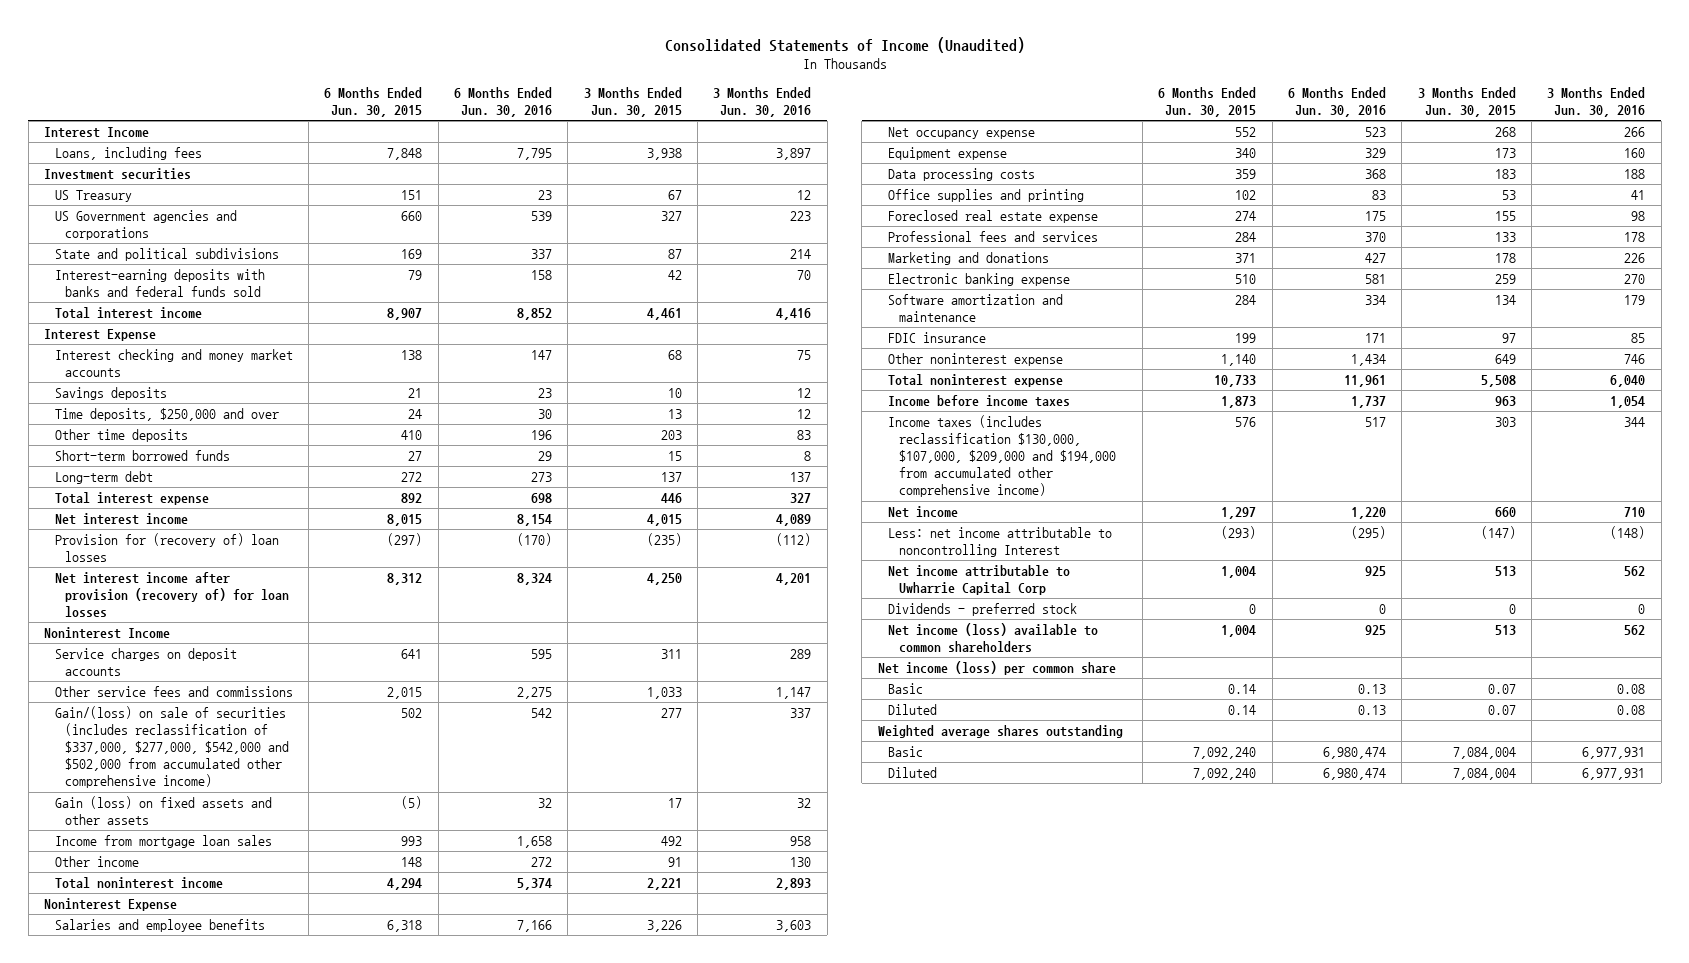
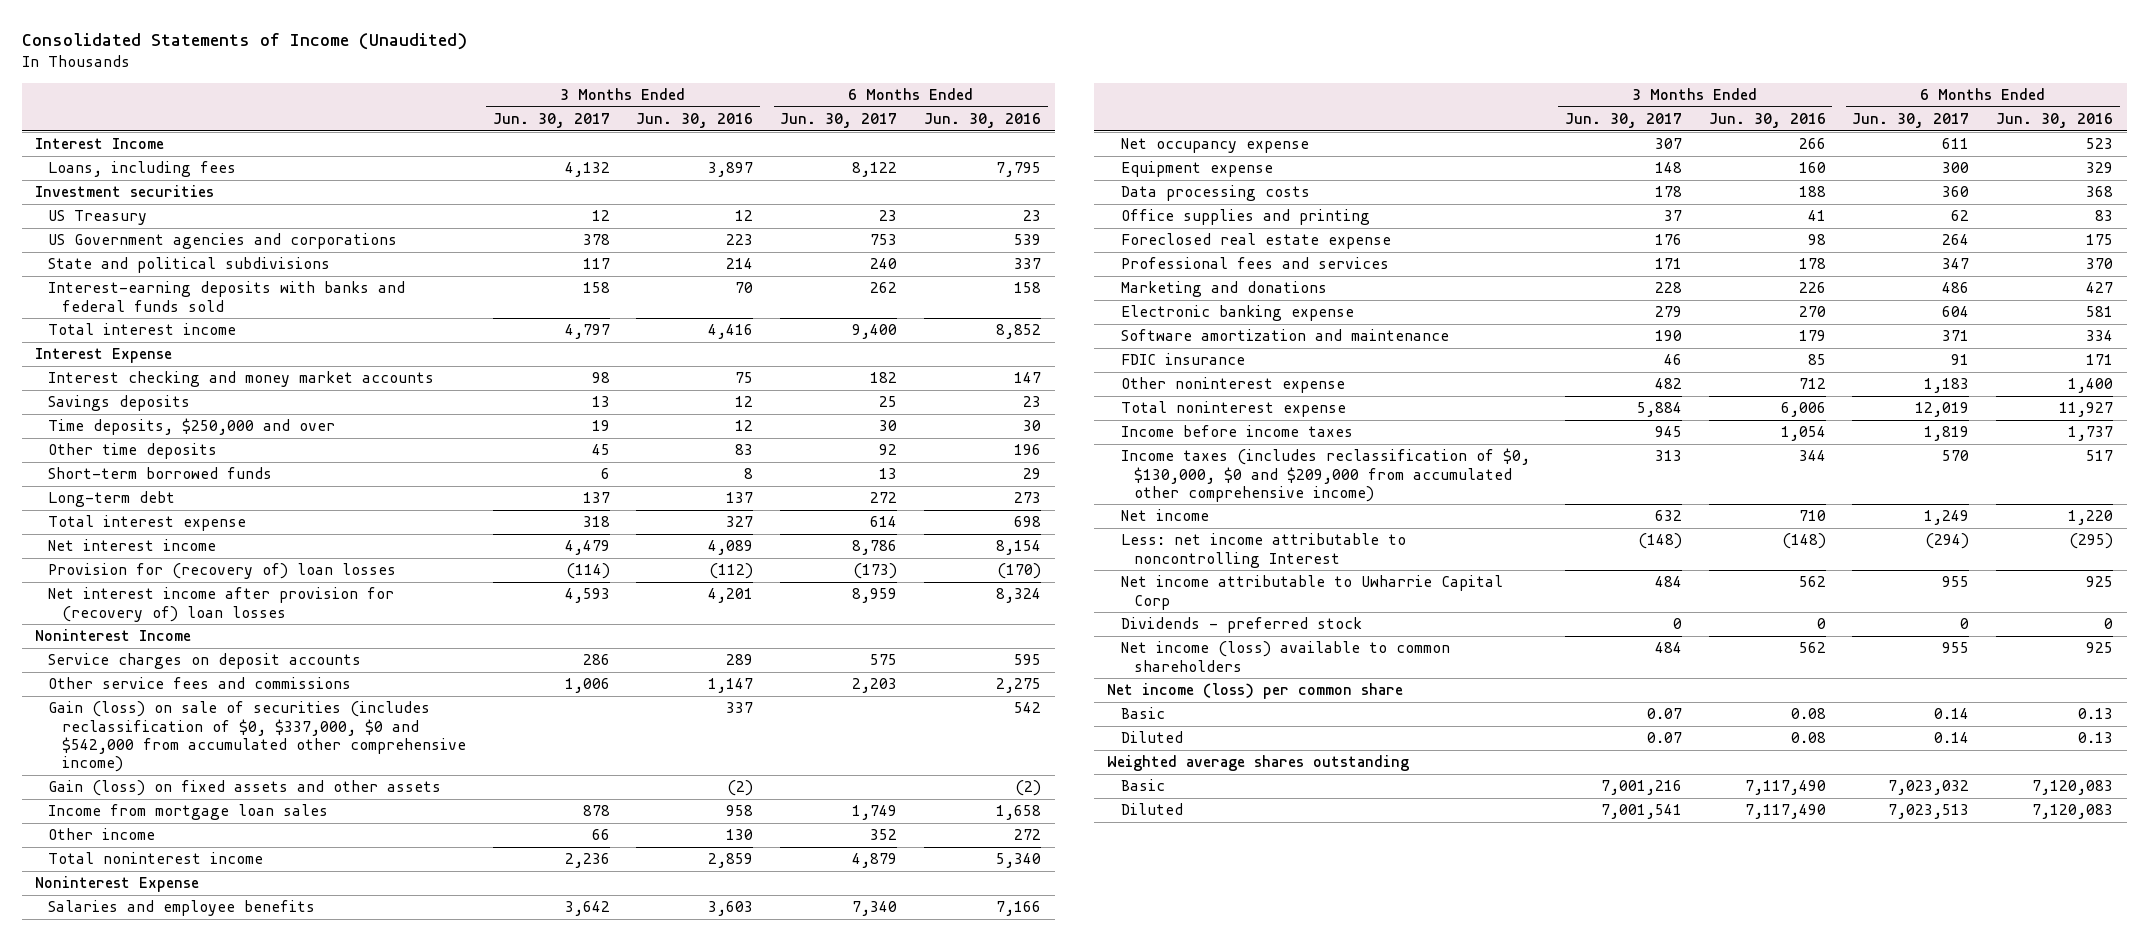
[324,87,423,118] 6 Months Ended Jun. 30, 2015 -> none
[583,87,682,118] 3 Months Ended Jun. 30, 2015 -> none
none -> [492,113,610,129] Jun. 30, 2017
none -> [780,113,898,129] Jun. 30, 2017
[54,571,290,618] Net interest income after provision (recovery of) for loan losses -> [48,587,395,622] Net interest income after provision for (recovery of) loan losses
[54,705,290,789] Gain/(loss) on sale of securities (includes reclassification of $337,000, $277,000, $542,000 and $502,000 from accumulated other comprehensive income) -> [48,701,466,773] Gain (loss) on sale of securities (includes reclassification of $0, $337,000, $0 and $542,000 from accumulated other comprehensive income)
[538,797,553,808] 32 -> [1015,780,1042,797] (2)
[797,797,812,808] 32 -> [727,780,754,797] (2)
[517,877,553,890] 5,374 -> [996,853,1042,869] 5,340
[776,877,812,890] 2,893 -> [708,853,754,869] 2,859
[1350,353,1386,366] 1,434 -> [2068,378,2114,394] 1,400
[1624,353,1646,364] 746 -> [1798,378,1826,390] 712
[1343,374,1386,387] 11,961 -> [2059,402,2114,418] 11,927
[1610,374,1646,387] 6,040 -> [1780,402,1826,418] 6,006
[888,414,1117,498] Income taxes (includes reclassification $130,000, $107,000, $209,000 and $194,000 from accumulated other comprehensive income) -> [1120,448,1530,502] Income taxes (includes reclassification of $0, $130,000, $0 and $209,000 from accumulated other comprehensive income)
[1322,746,1386,759] 6,980,474 -> [2032,780,2114,796] 7,120,083
[1582,746,1646,759] 6,977,931 -> [1744,780,1826,796] 7,117,490
[1322,767,1386,780] 6,980,474 -> [2032,804,2114,820] 7,120,083
[1582,767,1646,780] 6,977,931 -> [1744,804,1826,820] 7,117,490

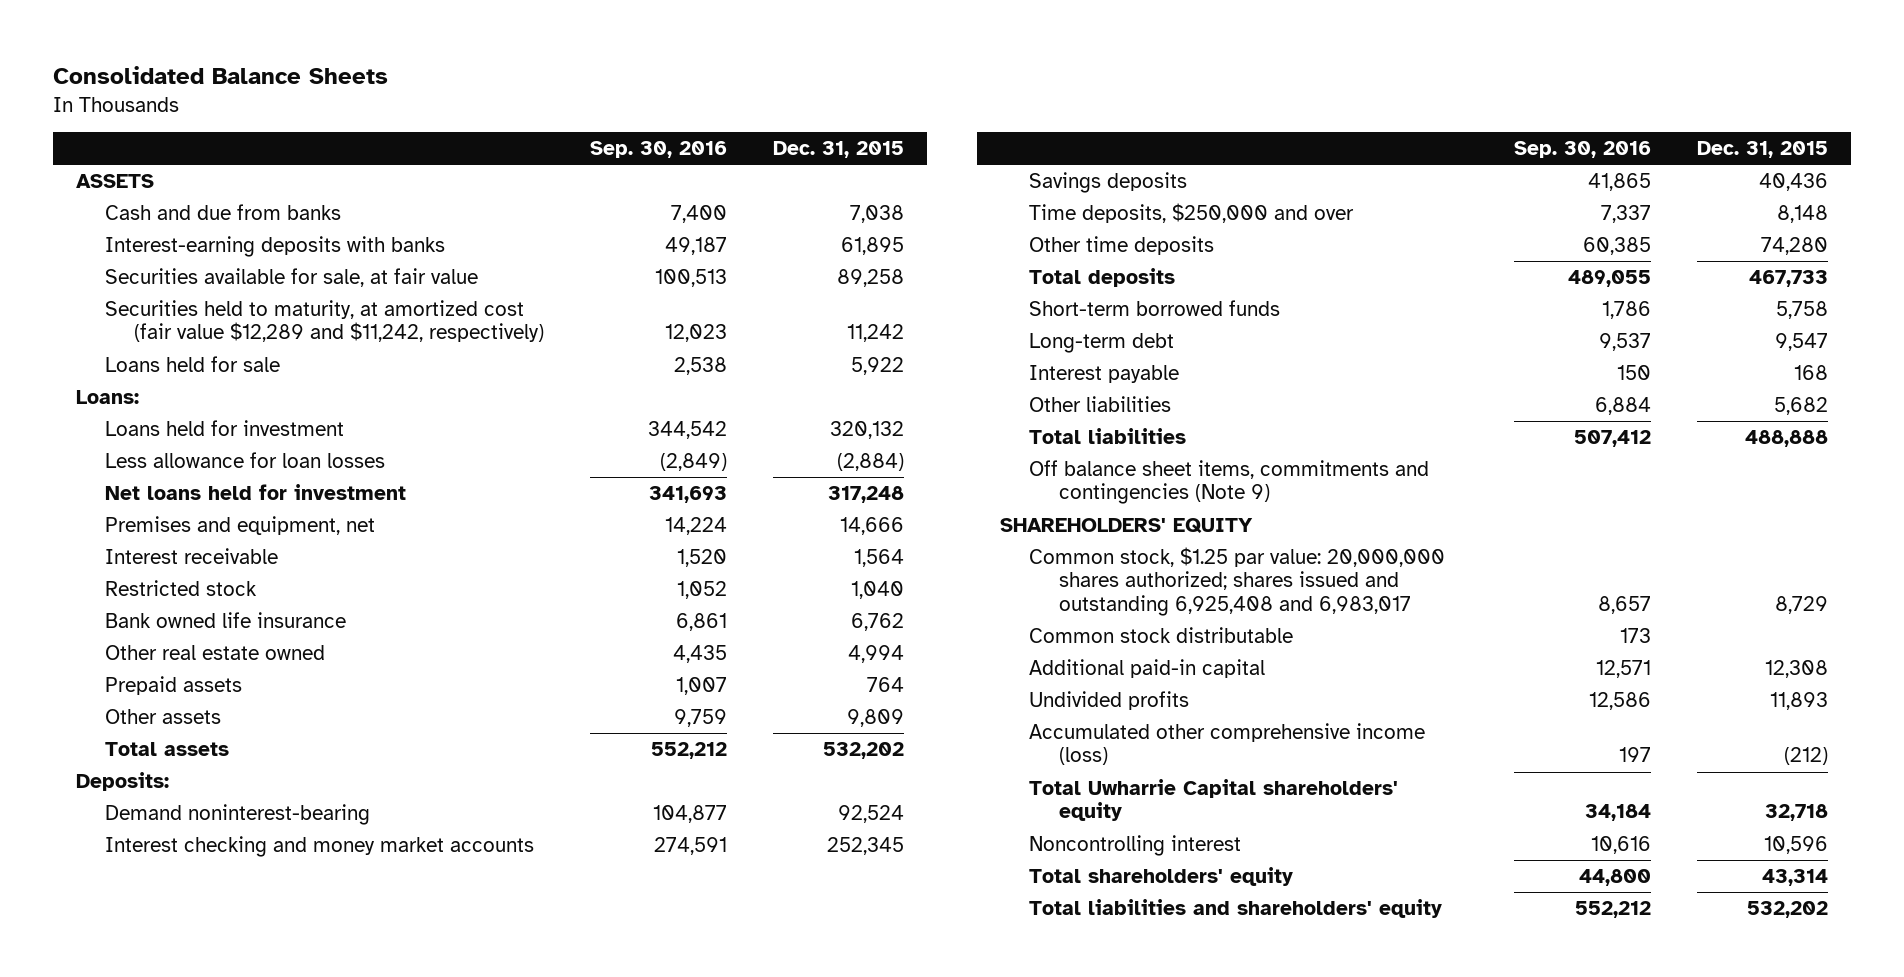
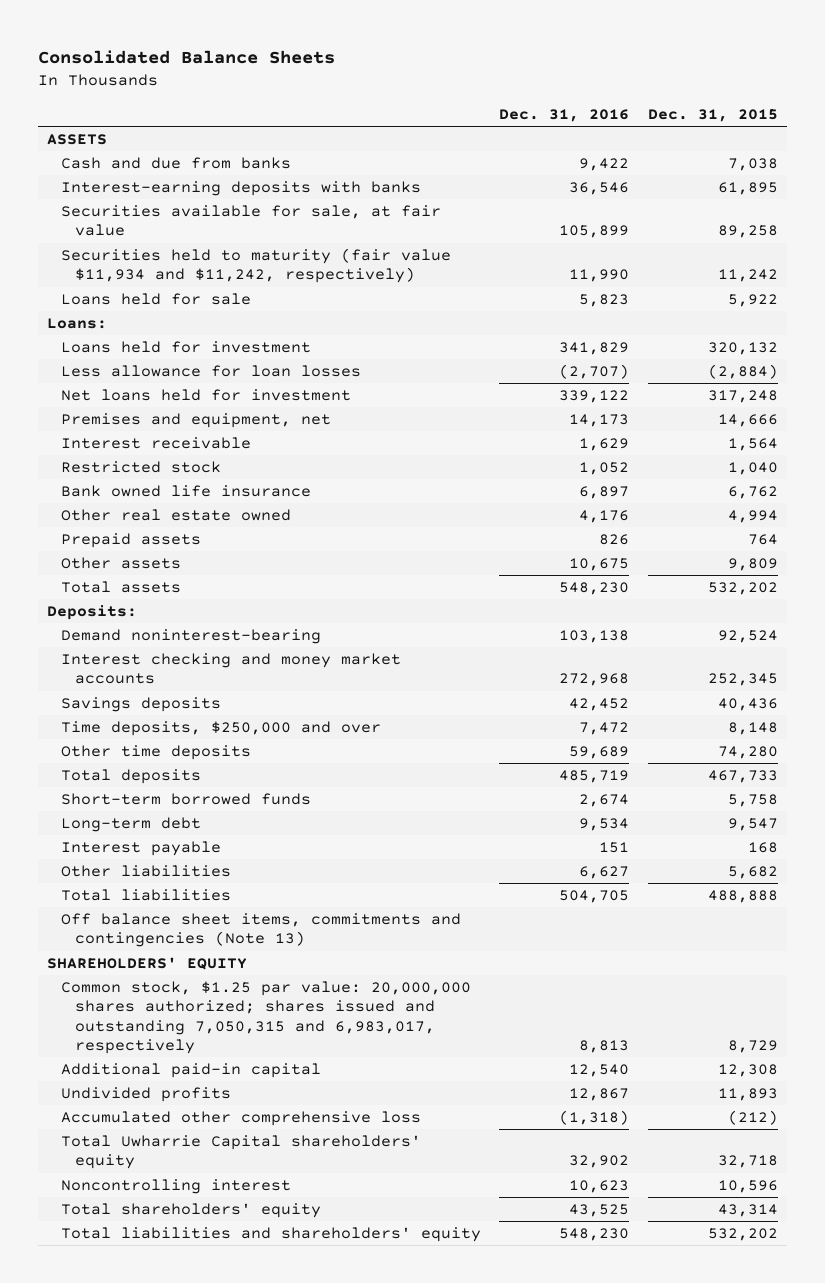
[589,141,727,159] Sep. 30, 2016 -> none
none -> [499,108,630,122] Dec. 31, 2016
[104,299,545,343] Securities held to maturity, at amortized cost (fair value $12,289 and $11,242, respectively) -> [60,248,451,284] Securities held to maturity (fair value $11,934 and $11,242, respectively)
[1029,459,1430,505] Off balance sheet items, commitments and contingencies (Note 9) -> [60,913,461,948] Off balance sheet items, commitments and contingencies (Note 13)
[1029,626,1294,643] Common stock distributable -> none
[1029,546,1446,617] Common stock, $1.25 par value: 20,000,000 shares authorized; shares issued and outstanding 6,925,408 and 6,983,017 -> [60,981,471,1054] Common stock, $1.25 par value: 20,000,000 shares authorized; shares issued and outstanding 7,050,315 and 6,983,017, respectively
[1029,722,1426,766] Accumulated other comprehensive income (loss) -> [60,1111,421,1127] Accumulated other comprehensive loss

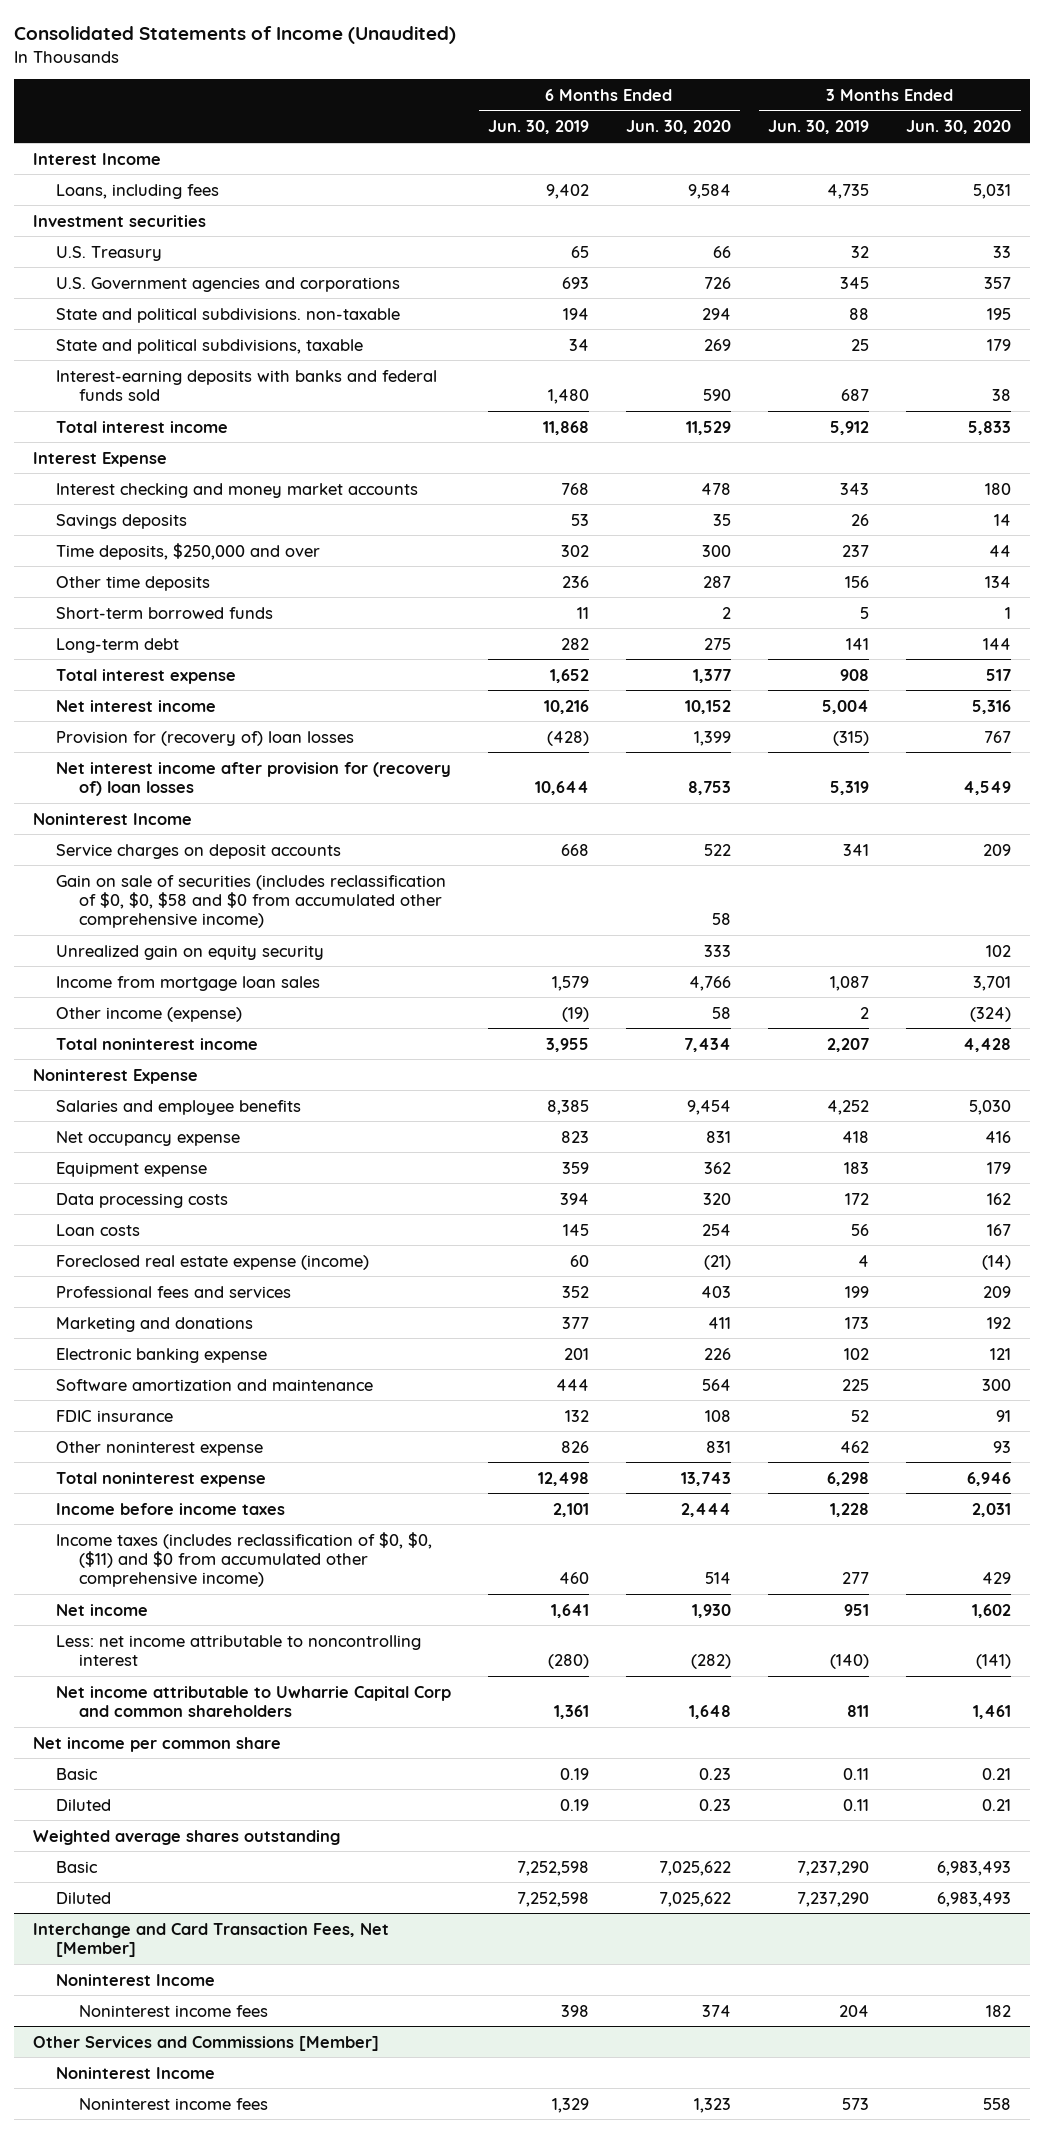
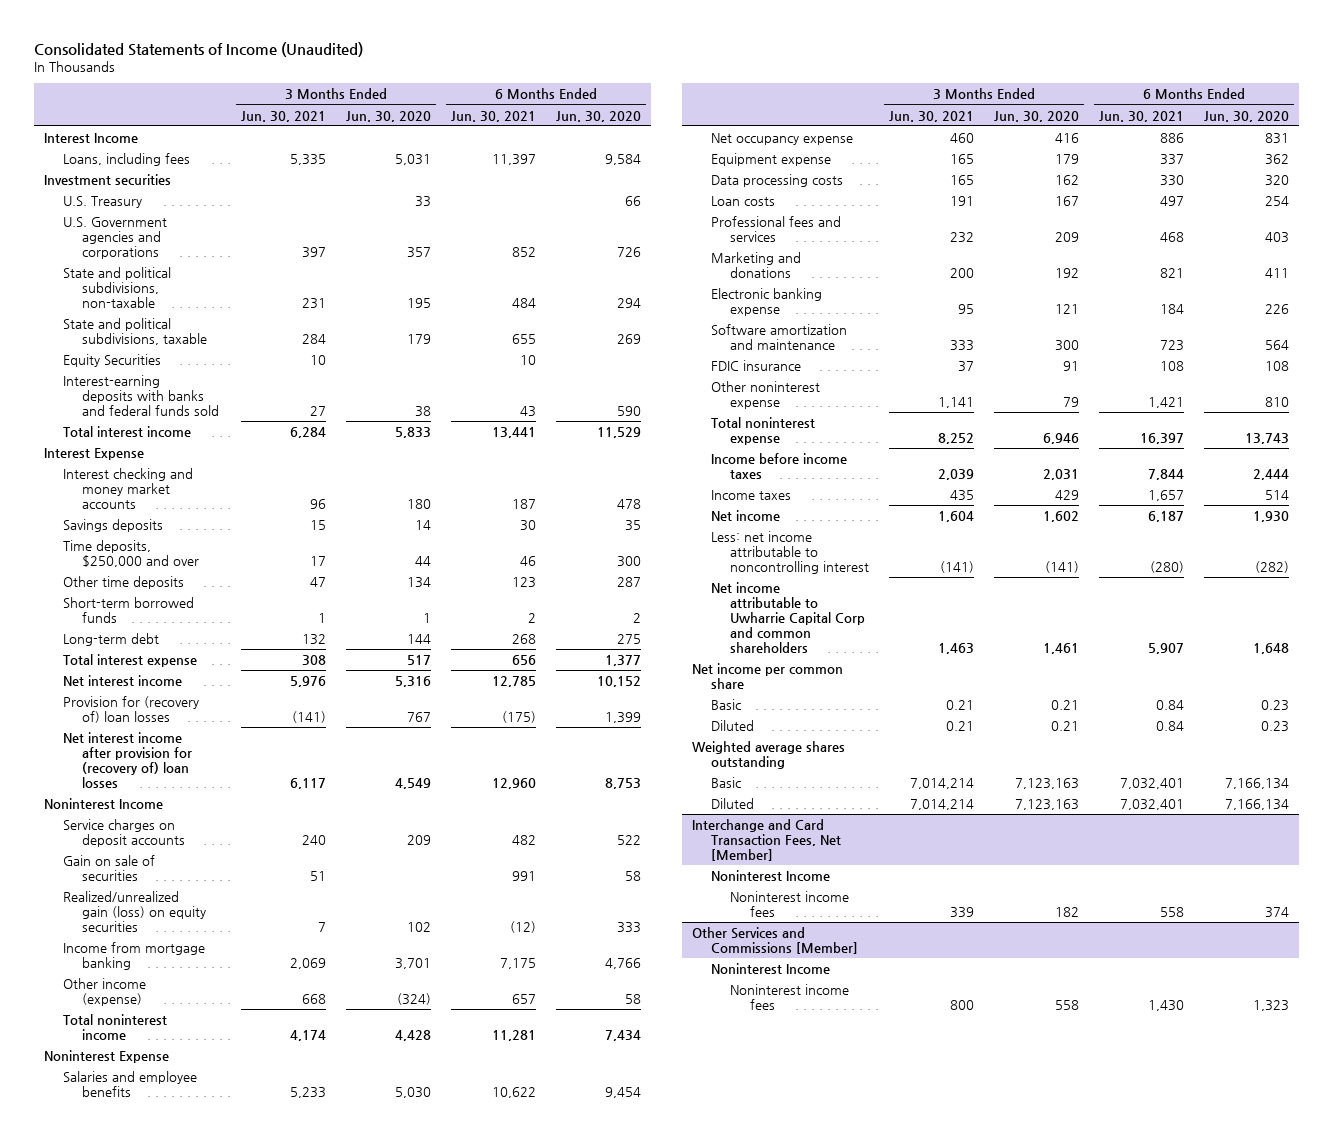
[487,120,589,135] Jun. 30, 2019 -> none
[768,120,870,135] Jun. 30, 2019 -> none
none -> [241,110,327,122] Jun. 30, 2021
none -> [450,110,536,122] Jun. 30, 2021
[55,307,400,323] State and political subdivisions. non-taxable -> [63,267,172,309] State and political subdivisions, non-taxable
none -> [63,354,162,368] Equity Securities
[55,874,446,929] Gain on sale of securities (includes reclassification of $0, $0, $58 and $0 from accumulated other comprehensive income) -> none
none -> [63,855,156,882] Gain on sale of securities
[55,944,324,960] Unrealized gain on equity security -> [63,891,207,933] Realized/unrealized gain (loss) on equity securities
[55,975,320,991] Income from mortgage loan sales -> [63,942,206,971] Income from mortgage banking
[55,1254,369,1270] Foreclosed real estate expense (income) -> none
[706,1440,732,1453] 831 -> [1264,397,1289,408] 810
[993,1440,1012,1453] 93 -> [1063,397,1080,408] 79
[55,1531,432,1588] Income taxes (includes reclassification of $0, $0, ($11) and $0 from accumulated other comprehensive income) -> [711,490,792,501] Income taxes
[659,1860,732,1876] 7,025,622 -> [1224,778,1289,790] 7,166,134
[937,1860,1012,1876] 6,983,493 -> [1015,778,1080,790] 7,123,163
[659,1891,732,1907] 7,025,622 -> [1224,799,1289,811] 7,166,134
[937,1891,1012,1907] 6,983,493 -> [1015,799,1080,811] 7,123,163

